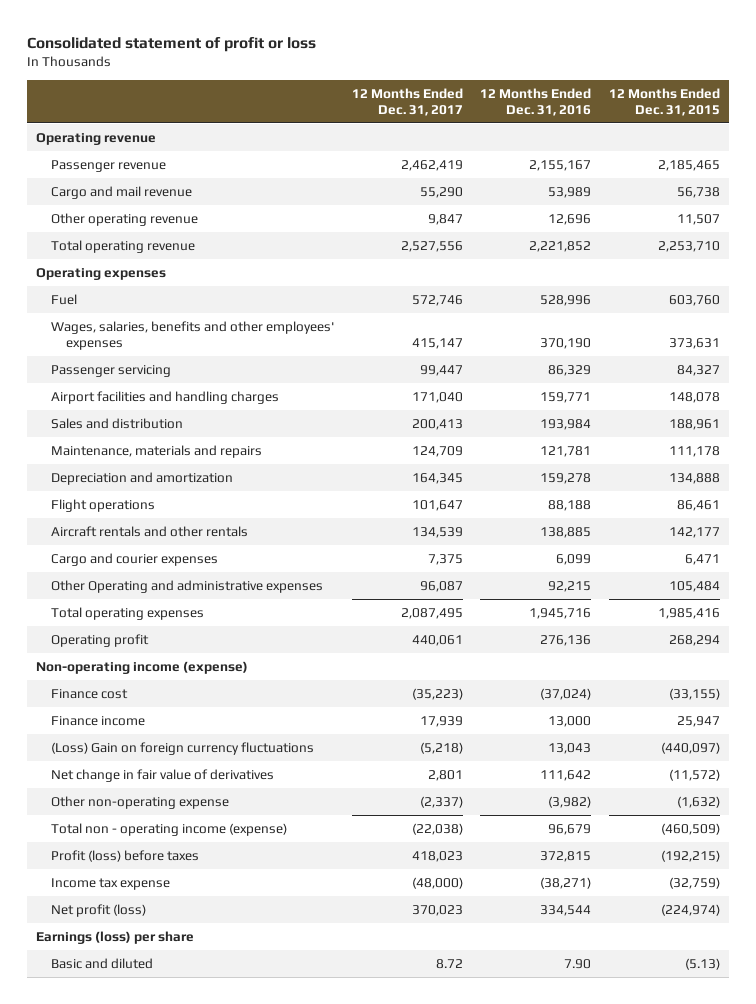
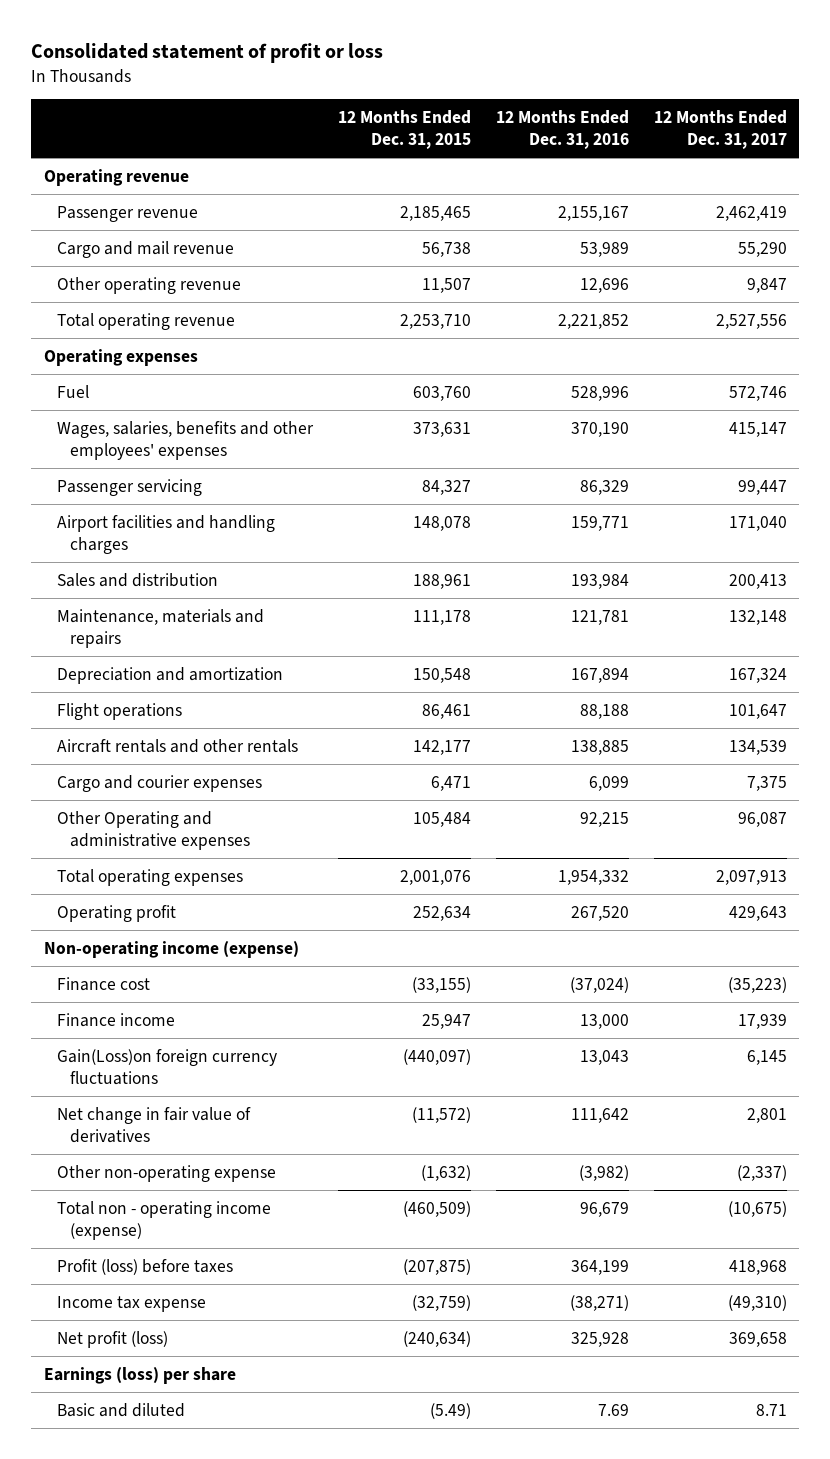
[411,445,463,457] 124,709 -> [728,609,787,625] 132,148
[411,472,463,484] 164,345 -> [728,667,787,683] 167,324
[540,472,592,484] 159,278 -> [570,667,629,683] 167,894
[668,472,720,484] 134,888 -> [412,667,471,683] 150,548
[400,607,463,619] 2,087,495 -> [715,869,787,885] 2,097,913
[529,607,592,619] 1,945,716 -> [557,869,629,885] 1,954,332
[657,607,720,619] 1,985,416 -> [399,869,471,885] 2,001,076
[411,634,463,646] 440,061 -> [728,905,787,921] 429,643
[540,634,592,646] 276,136 -> [570,905,629,921] 267,520
[668,634,720,646] 268,294 -> [412,905,471,921] 252,634
[50,741,314,755] (Loss) Gain on foreign currency fluctuations -> [56,1048,277,1086] Gain(Loss)on foreign currency fluctuations
[419,741,463,754] (5,218) -> [746,1049,787,1065] 6,145
[411,822,463,835] (22,038) -> [727,1200,787,1217] (10,675)
[411,850,463,862] 418,023 -> [728,1259,787,1275] 418,968
[540,850,592,862] 372,815 -> [570,1259,629,1275] 364,199
[660,849,720,862] (192,215) -> [402,1258,471,1275] (207,875)
[411,876,463,889] (48,000) -> [727,1294,787,1311] (49,310)
[411,904,463,916] 370,023 -> [728,1331,787,1347] 369,658
[540,904,592,916] 334,544 -> [570,1331,629,1347] 325,928
[660,903,720,916] (224,974) -> [402,1330,471,1347] (240,634)
[435,958,463,969] 8.72 -> [755,1403,787,1416] 8.71
[564,958,592,969] 7.90 -> [597,1403,629,1416] 7.69
[684,957,720,970] (5.13) -> [429,1402,471,1419] (5.49)

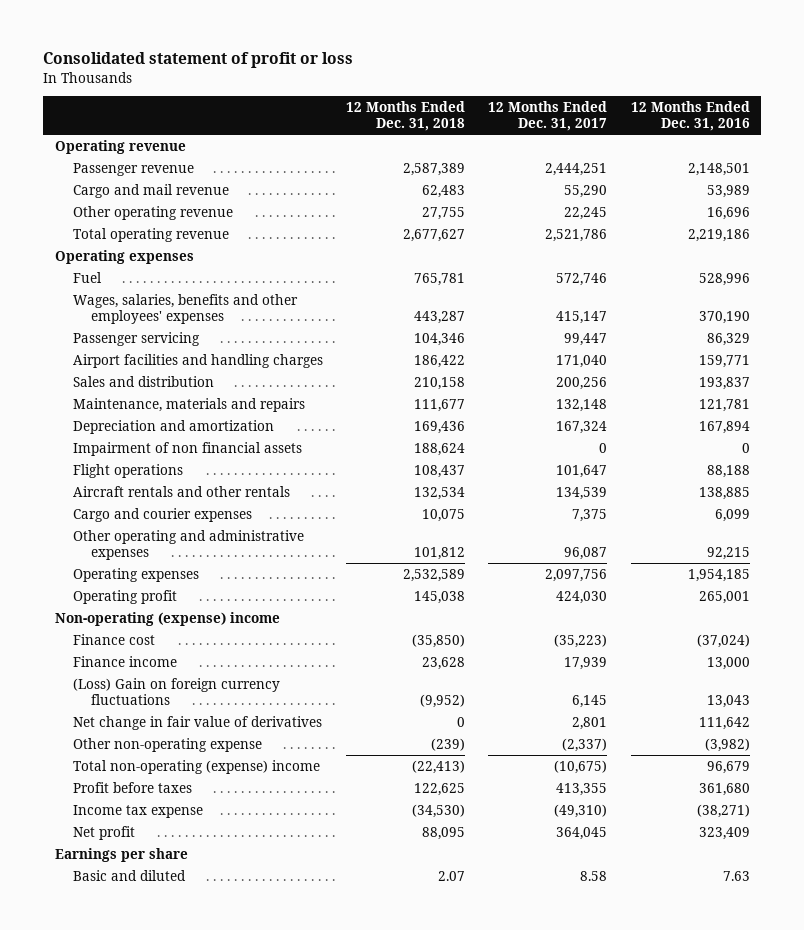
[337,109,471,150] 12 Months Ended Dec. 31, 2015 -> none
none -> [346,101,466,132] 12 Months Ended Dec. 31, 2018
[557,205,629,221] 2,155,167 -> [687,163,750,177] 2,148,501
[715,205,787,221] 2,462,419 -> [545,163,608,177] 2,444,251
[579,277,629,293] 12,696 -> [706,207,750,221] 16,696
[746,277,787,293] 9,847 -> [564,207,608,221] 22,245
[557,313,629,329] 2,221,852 -> [687,229,750,243] 2,219,186
[715,313,787,329] 2,527,556 -> [545,229,608,243] 2,521,786
[570,573,629,589] 193,984 -> [698,377,750,391] 193,837
[728,573,787,589] 200,413 -> [556,377,608,391] 200,256
none -> [72,442,302,457] Impairment of non financial assets
[56,810,250,851] Other Operating and administrative expenses -> [72,530,304,560] Other operating and administrative expenses
[56,868,243,886] Total operating expenses -> [72,568,199,583] Operating expenses
[557,869,629,885] 1,954,332 -> [687,569,750,583] 1,954,185
[715,869,787,885] 2,097,913 -> [545,569,608,583] 2,097,756
[570,905,629,921] 267,520 -> [698,591,750,605] 265,001
[728,905,787,921] 429,643 -> [556,591,608,605] 424,030
[43,940,299,958] Non-operating income (expense) -> [54,612,280,627] Non-operating (expense) income
[56,1048,277,1086] Gain(Loss)on foreign currency fluctuations -> [72,678,280,705] (Loss) Gain on foreign currency fluctuations
[56,1200,271,1241] Total non - operating income (expense) -> [72,760,320,775] Total non-operating (expense) income
[56,1258,233,1275] Profit (loss) before taxes -> [72,782,192,794] Profit before taxes
[570,1259,629,1275] 364,199 -> [698,783,750,797] 361,680
[728,1259,787,1275] 418,968 -> [556,783,608,797] 413,355
[56,1330,168,1348] Net profit (loss) -> [72,826,135,841] Net profit
[570,1331,629,1347] 325,928 -> [698,827,750,841] 323,409
[728,1331,787,1347] 369,658 -> [556,827,608,841] 364,045
[43,1366,236,1384] Earnings (loss) per share -> [54,848,188,863] Earnings per share
[597,1403,629,1416] 7.69 -> [722,871,750,882] 7.63
[755,1403,787,1416] 8.71 -> [580,871,608,882] 8.58

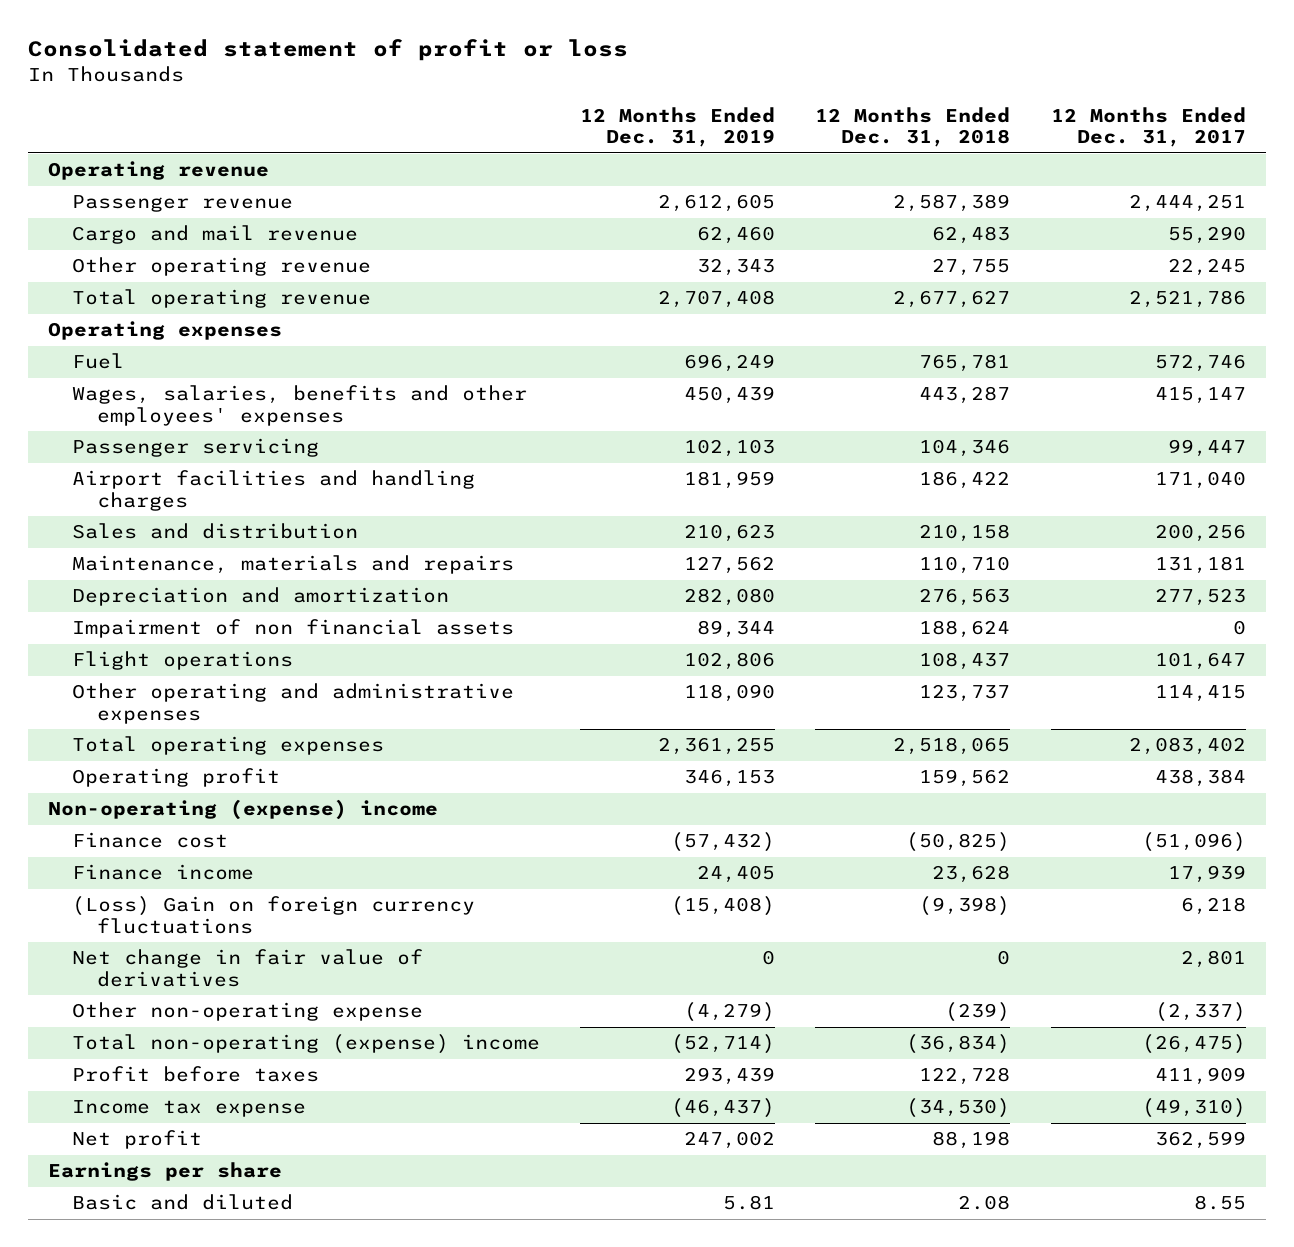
[630,101,750,132] 12 Months Ended Dec. 31, 2016 -> none
none -> [580,106,776,147] 12 Months Ended Dec. 31, 2019
[414,399,466,413] 111,677 -> [919,556,1011,575] 110,710
[556,399,608,413] 132,148 -> [1154,556,1246,575] 131,181
[414,421,466,435] 169,436 -> [919,588,1011,607] 276,563
[556,421,608,435] 167,324 -> [1154,588,1246,607] 277,523
[72,486,290,498] Aircraft rentals and other rentals -> none
[72,508,252,523] Cargo and courier expenses -> none
[414,546,466,560] 101,812 -> [919,684,1011,703] 123,737
[564,546,608,560] 96,087 -> [1154,685,1246,703] 114,415
[72,568,199,583] Operating expenses -> [72,736,385,756] Total operating expenses
[403,569,466,583] 2,532,589 -> [893,737,1011,756] 2,518,065
[545,569,608,583] 2,097,756 -> [1128,737,1246,756] 2,083,402
[414,591,466,605] 145,038 -> [919,769,1011,788] 159,562
[556,591,608,605] 424,030 -> [1154,769,1246,788] 438,384
[412,634,466,649] (35,850) -> [906,832,1011,853] (50,825)
[554,634,608,649] (35,223) -> [1141,832,1246,853] (51,096)
[420,693,466,708] (9,952) -> [919,896,1011,917] (9,398)
[572,694,608,708] 6,145 -> [1180,897,1246,916] 6,218
[412,760,466,775] (22,413) -> [906,1034,1011,1055] (36,834)
[554,760,608,775] (10,675) -> [1141,1034,1246,1055] (26,475)
[414,783,466,797] 122,625 -> [919,1067,1011,1086] 122,728
[556,783,608,797] 413,355 -> [1154,1067,1246,1086] 411,909
[422,827,466,841] 88,095 -> [932,1131,1011,1150] 88,198
[556,827,608,841] 364,045 -> [1154,1131,1246,1150] 362,599
[438,871,466,882] 2.07 -> [958,1195,1011,1211] 2.08
[580,871,608,882] 8.58 -> [1193,1195,1246,1211] 8.55

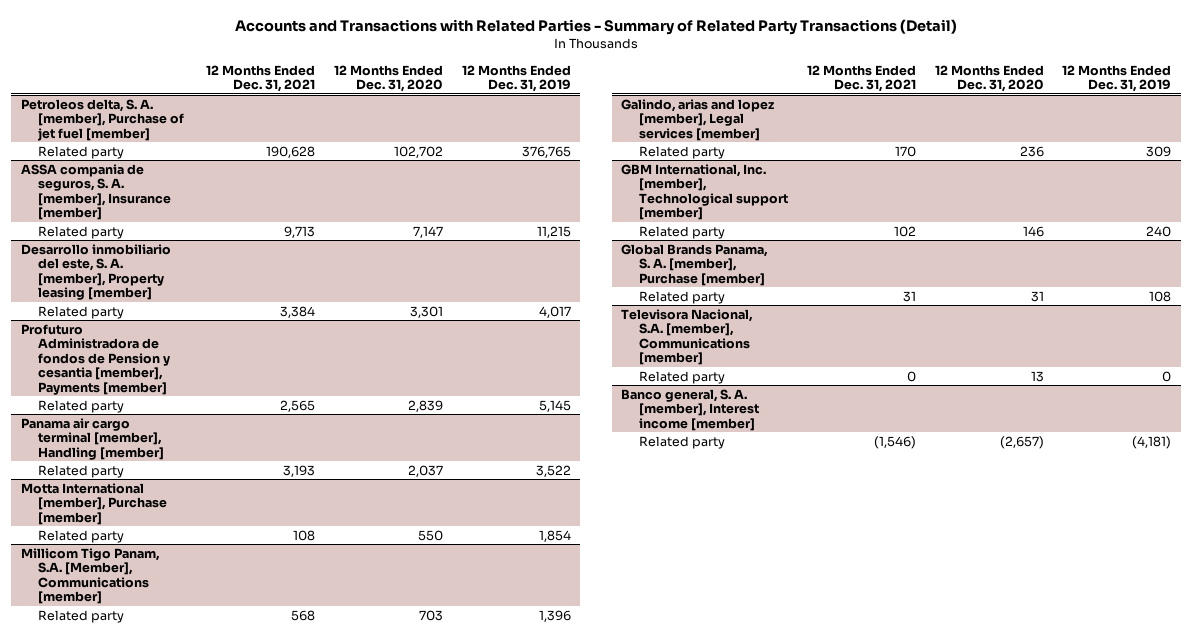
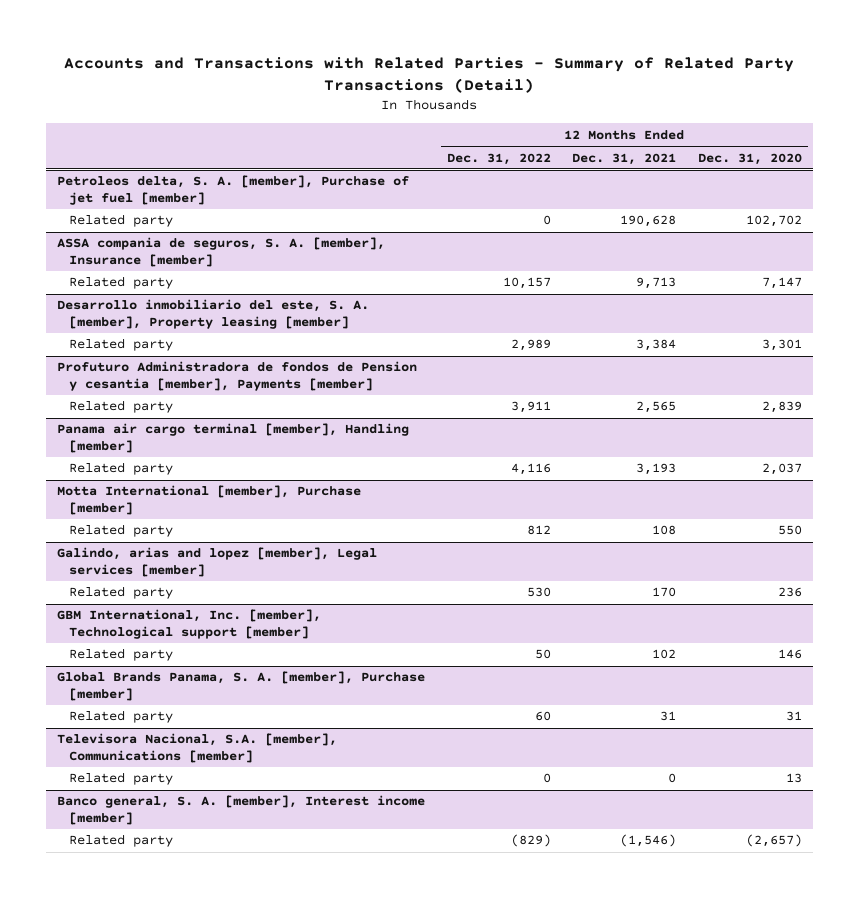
[461,64,571,93] 12 Months Ended Dec. 31, 2019 -> none
none -> [446,152,551,165] Dec. 31, 2022
[20,547,160,605] Millicom Tigo Panam, S.A. [Member], Communications [member] -> none
[38,609,125,623] Related party -> none

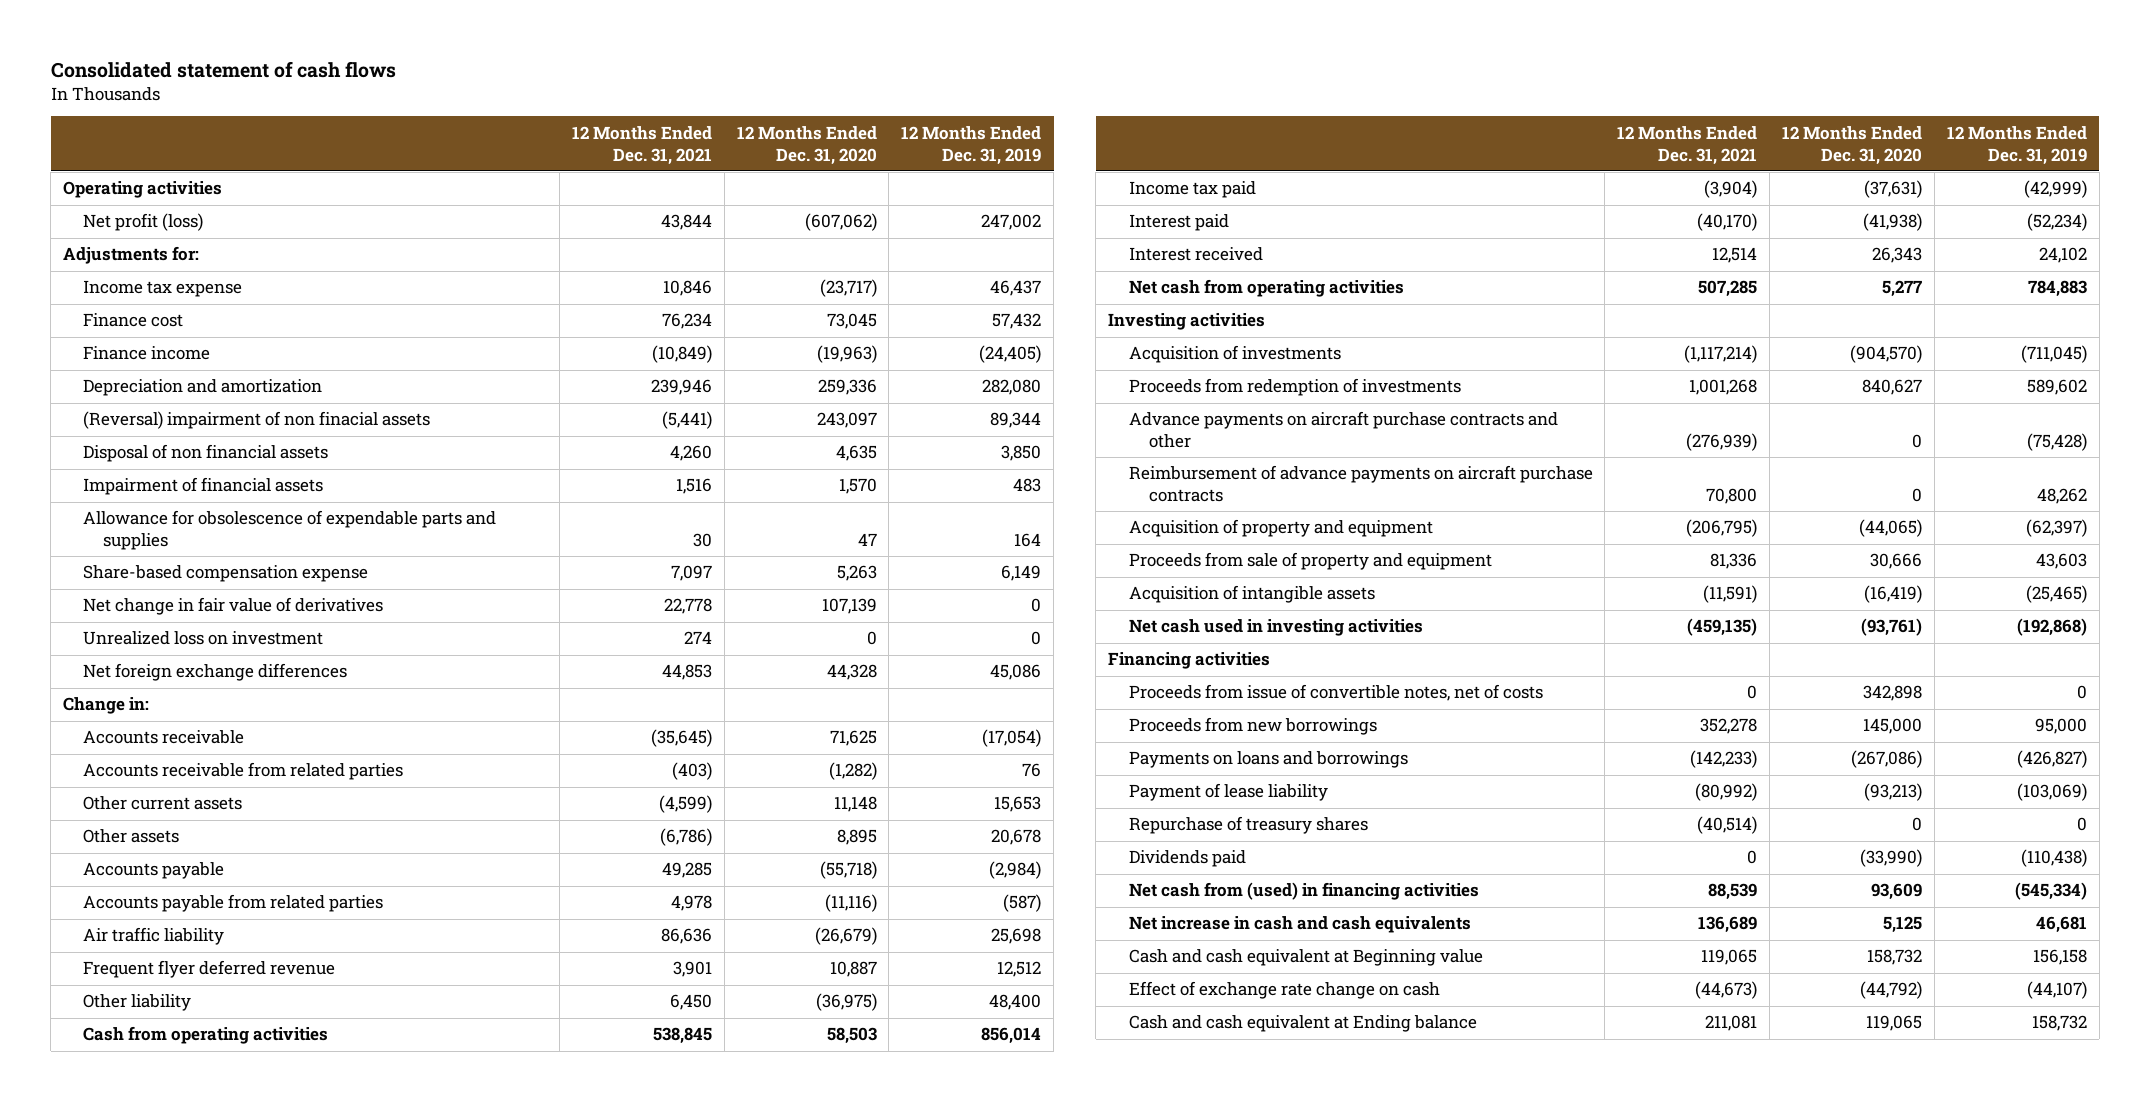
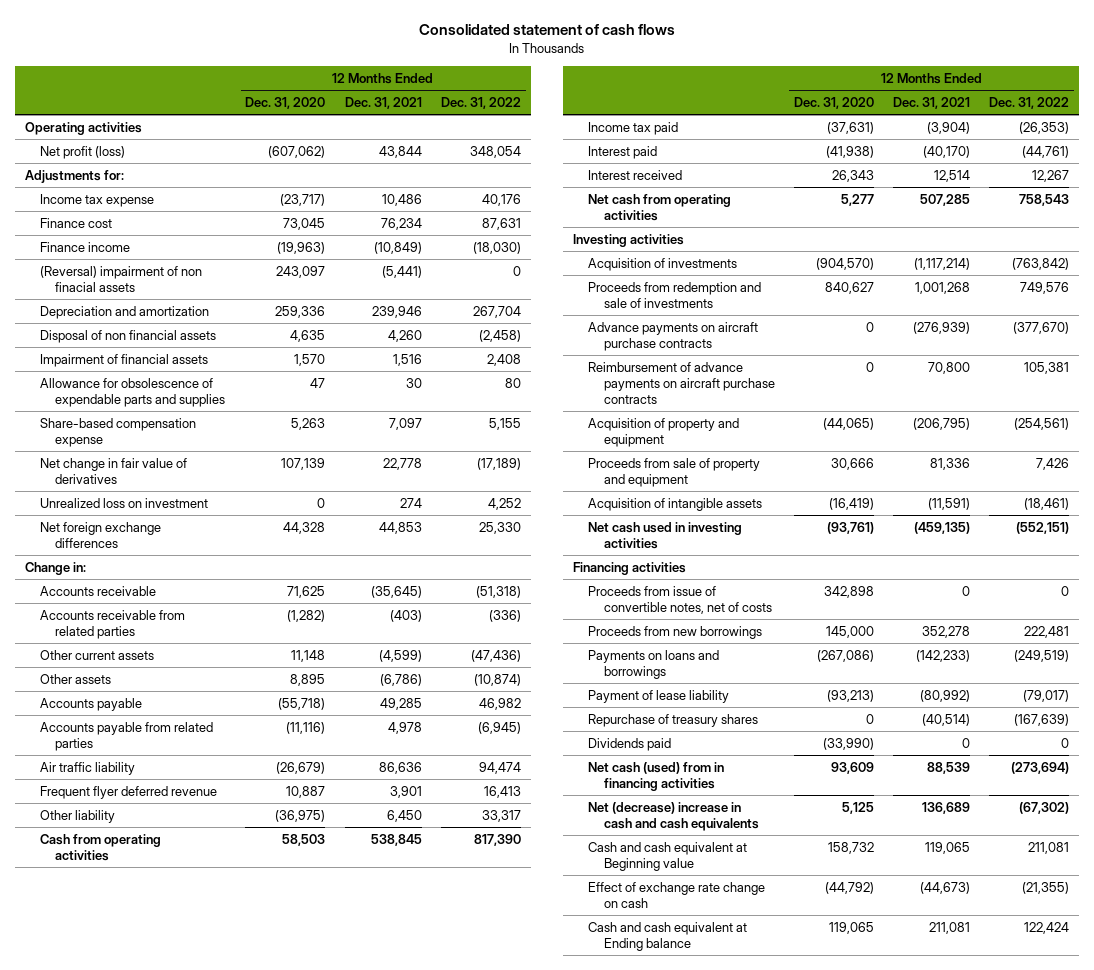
[901,125,1042,165] 12 Months Ended Dec. 31, 2019 -> none
none -> [440,97,521,110] Dec. 31, 2022
[662,280,712,297] 10,846 -> [381,193,422,206] 10,486
[83,379,323,397] Depreciation and amortization -> [39,305,209,319] Depreciation and amortization
[1128,378,1461,397] Proceeds from redemption of investments -> [588,281,762,308] Proceeds from redemption and sale of investments
[1128,411,1558,449] Advance payments on aircraft purchase contracts and other -> [588,321,759,351] Advance payments on aircraft purchase contracts
[1128,882,1479,901] Net cash from (used) in financing activities -> [588,761,725,791] Net cash (used) from in financing activities
[1128,916,1471,934] Net increase in cash and cash equivalents -> [588,801,759,831] Net (decrease) increase in cash and cash equivalents

